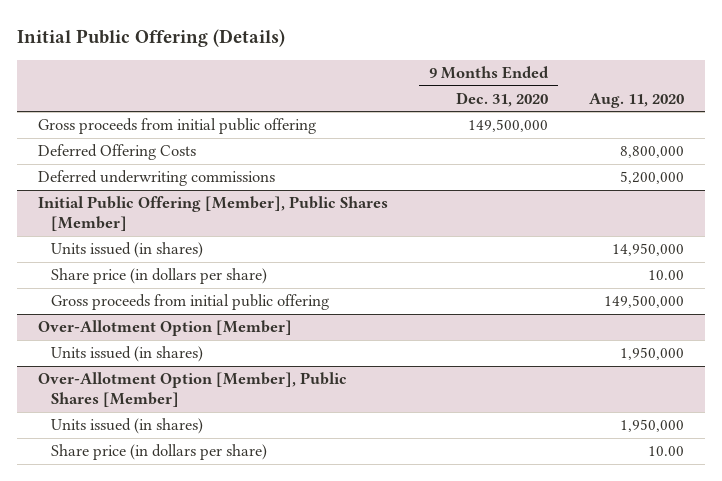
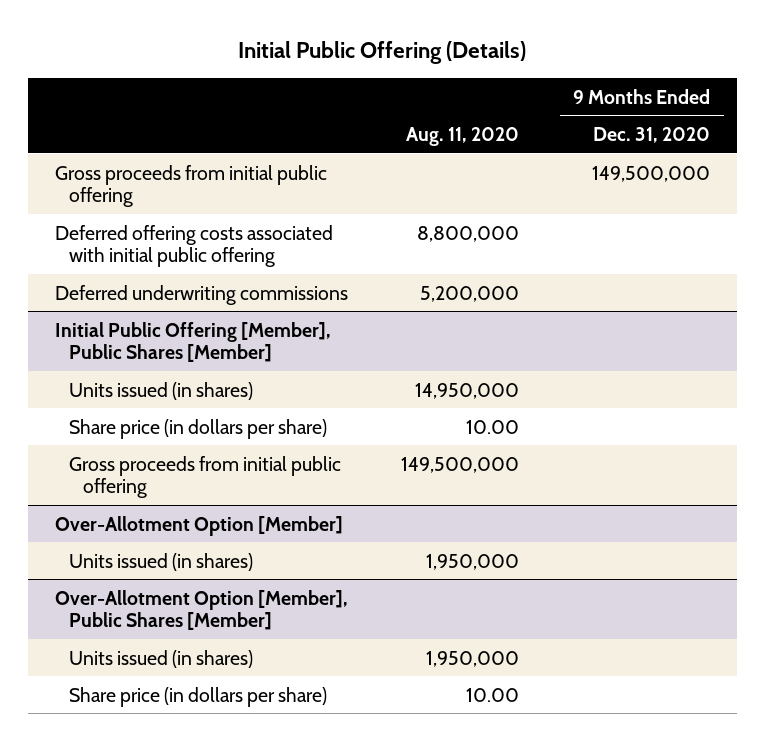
[37,144,196,161] Deferred Offering Costs -> [54,224,333,268] Deferred offering costs associated with initial public offering

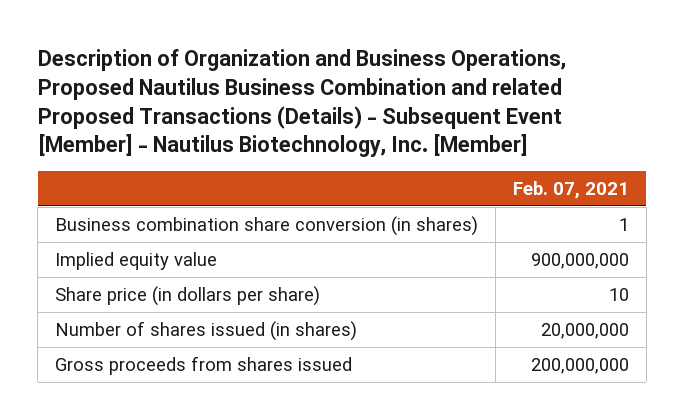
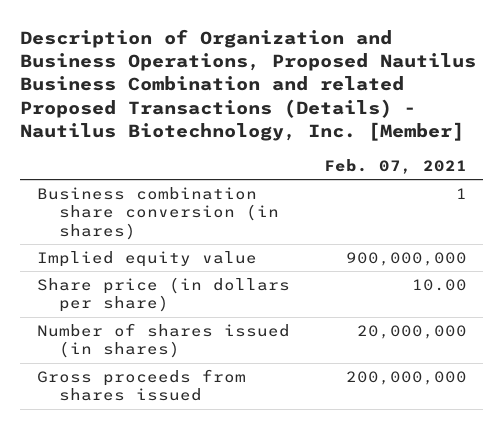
[37,49,566,158] Description of Organization and Business Operations, Proposed Nautilus Business Combination and related Proposed Transactions (Details) - Subsequent Event [Member] - Nautilus Biotechnology, Inc. [Member] -> [20,28,477,142] Description of Organization and Business Operations, Proposed Nautilus Business Combination and related Proposed Transactions (Details) - Nautilus Biotechnology, Inc. [Member]
[609,287,630,301] 10 -> [411,278,467,291] 10.00

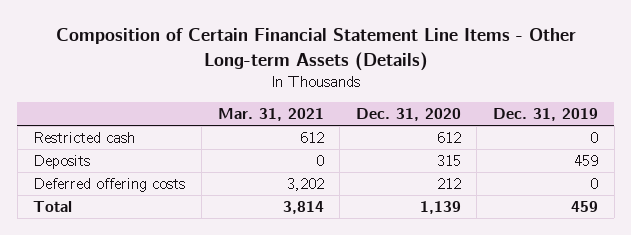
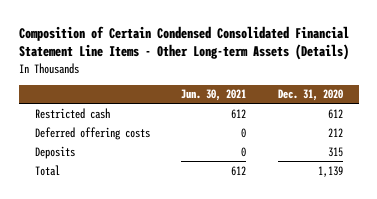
[55,28,576,71] Composition of Certain Financial Statement Line Items - Other Long-term Assets (Details) -> [18,25,349,61] Composition of Certain Condensed Consolidated Financial Statement Line Items - Other Long-term Assets (Details)
[217,108,324,122] Mar. 31, 2021 -> none
[493,108,599,122] Dec. 31, 2019 -> none
none -> [181,89,247,102] Jun. 30, 2021
[33,154,91,169] Deposits -> [34,145,75,159] Deposits

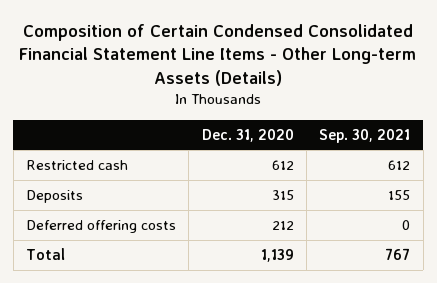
[181,89,247,102] Jun. 30, 2021 -> none
none -> [319,128,411,143] Sep. 30, 2021
[34,126,150,140] Deferred offering costs -> [26,220,177,234] Deferred offering costs

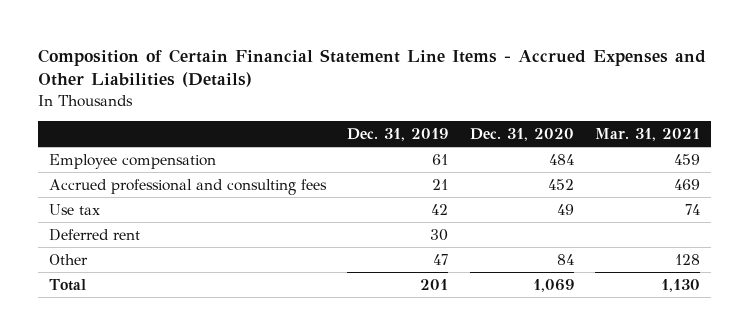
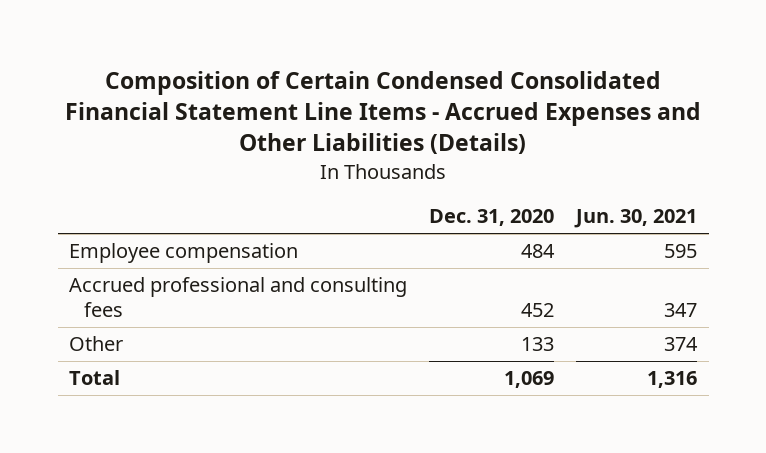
[37,48,706,88] Composition of Certain Financial Statement Line Items - Accrued Expenses and Other Liabilities (Details) -> [65,71,702,155] Composition of Certain Condensed Consolidated Financial Statement Line Items - Accrued Expenses and Other Liabilities (Details)
[347,127,449,141] Dec. 31, 2019 -> none
[595,127,701,141] Mar. 31, 2021 -> none
none -> [574,209,698,229] Jun. 30, 2021
[48,203,100,215] Use tax -> none
[48,228,140,241] Deferred rent -> none
[556,253,574,265] 84 -> [521,337,555,352] 133

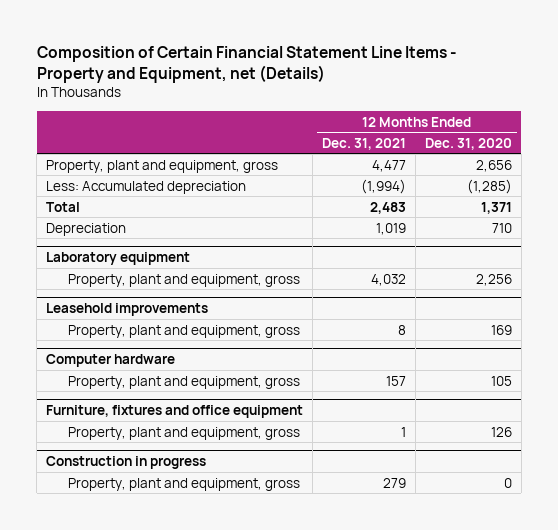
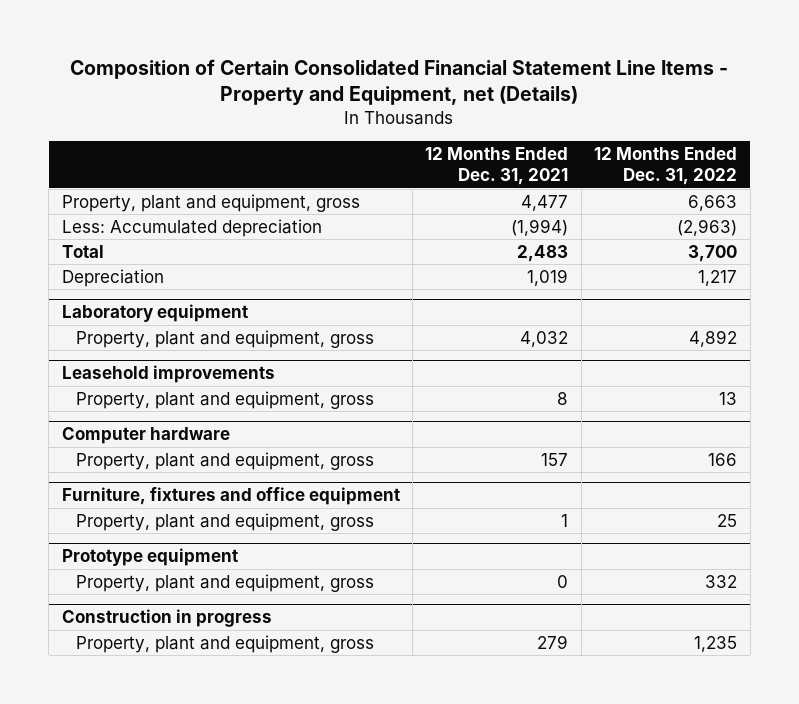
[36,45,457,83] Composition of Certain Financial Statement Line Items - Property and Equipment, net (Details) -> [70,58,729,106] Composition of Certain Consolidated Financial Statement Line Items - Property and Equipment, net (Details)
[424,137,512,150] Dec. 31, 2020 -> none
none -> [594,146,738,185] 12 Months Ended Dec. 31, 2022
none -> [61,548,238,567] Prototype equipment
none -> [75,573,374,592] Property, plant and equipment, gross

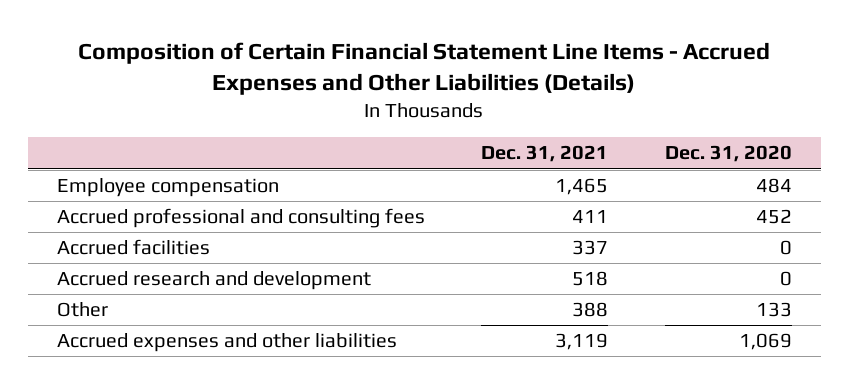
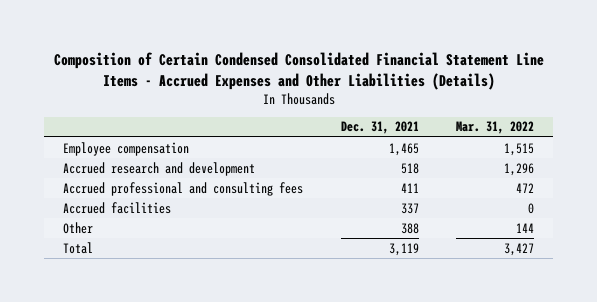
[78,42,771,96] Composition of Certain Financial Statement Line Items - Accrued Expenses and Other Liabilities (Details) -> [53,51,544,90] Composition of Certain Condensed Consolidated Financial Statement Line Items - Accrued Expenses and Other Liabilities (Details)
[665,145,793,163] Dec. 31, 2020 -> none
none -> [456,121,535,135] Mar. 31, 2022
[56,271,371,291] Accrued research and development -> [63,161,256,176] Accrued research and development
[56,333,397,353] Accrued expenses and other liabilities -> [63,241,94,254] Total

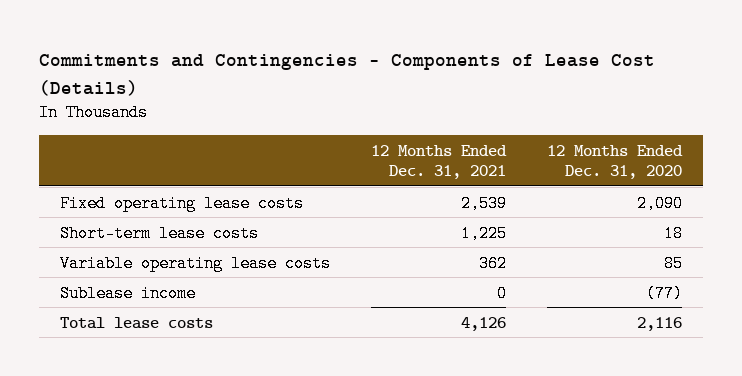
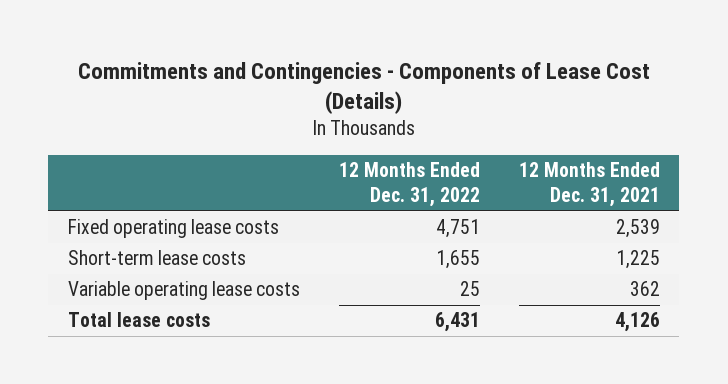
[547,144,684,180] 12 Months Ended Dec. 31, 2020 -> none
none -> [338,162,480,208] 12 Months Ended Dec. 31, 2022
[59,284,196,302] Sublease income -> none

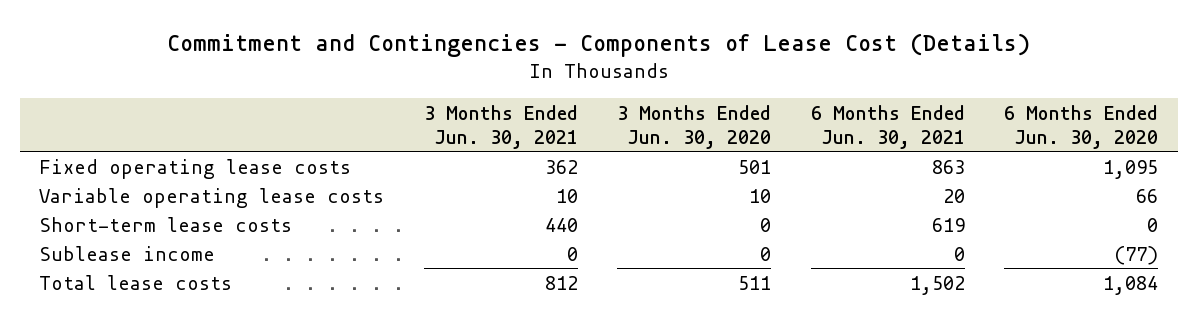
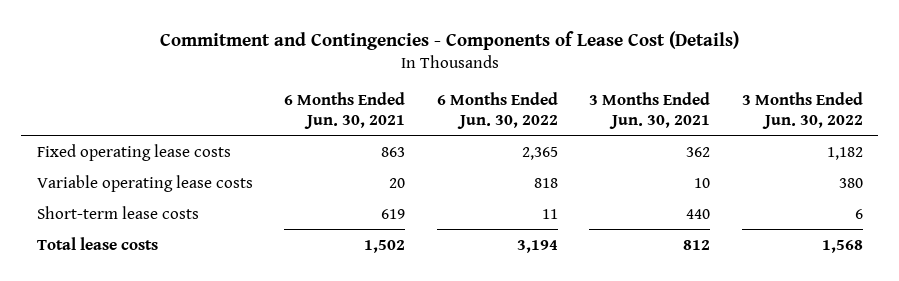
[617,104,772,149] 3 Months Ended Jun. 30, 2020 -> none
[1003,104,1158,149] 6 Months Ended Jun. 30, 2020 -> none
none -> [436,92,558,129] 6 Months Ended Jun. 30, 2022
none -> [741,92,863,129] 3 Months Ended Jun. 30, 2022
[39,245,216,261] Sublease income -> none

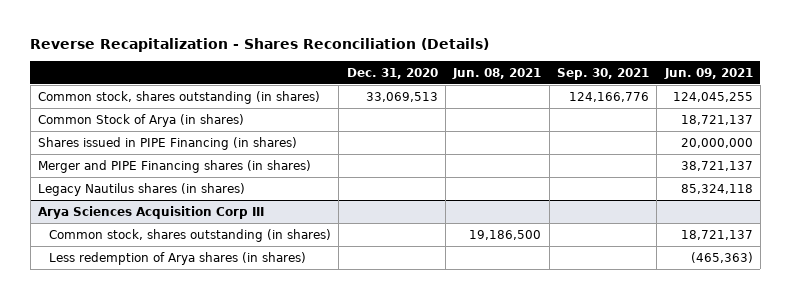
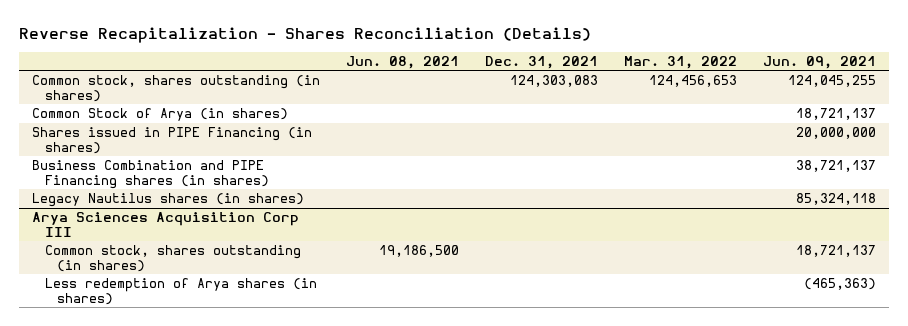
[346,67,438,79] Dec. 31, 2020 -> none
[556,67,649,80] Sep. 30, 2021 -> none
none -> [485,55,599,69] Dec. 31, 2021
none -> [624,55,738,69] Mar. 31, 2022
[38,159,312,173] Merger and PIPE Financing shares (in shares) -> [32,160,269,189] Business Combination and PIPE Financing shares (in shares)

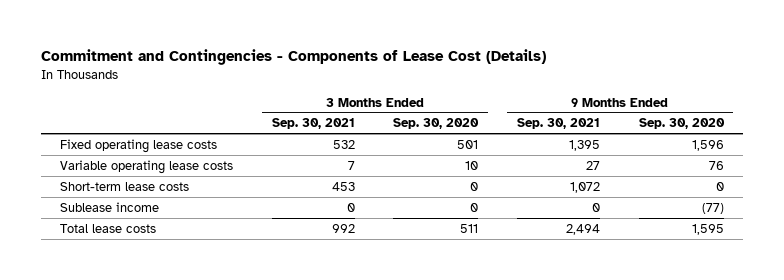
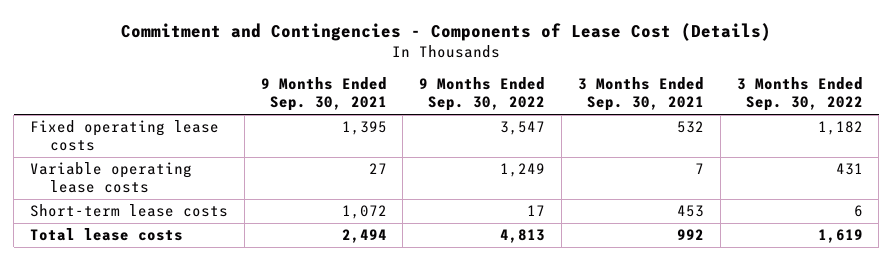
[393,118,480,130] Sep. 30, 2020 -> none
[638,118,725,130] Sep. 30, 2020 -> none
none -> [419,77,546,112] 9 Months Ended Sep. 30, 2022
none -> [736,77,863,112] 3 Months Ended Sep. 30, 2022
[60,201,160,212] Sublease income -> none

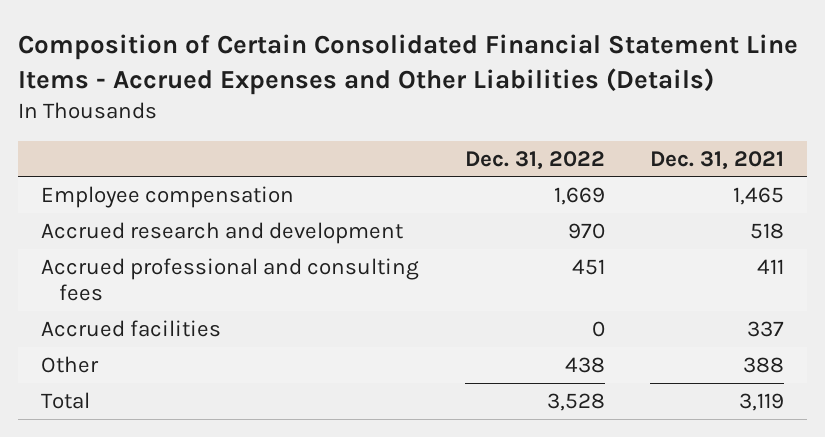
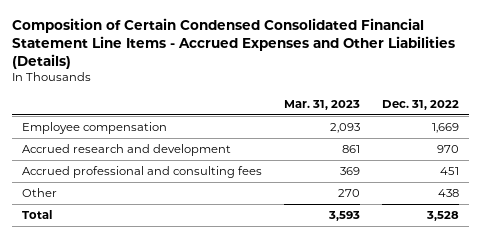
[18,34,799,95] Composition of Certain Consolidated Financial Statement Line Items - Accrued Expenses and Other Liabilities (Details) -> [11,17,455,69] Composition of Certain Condensed Consolidated Financial Statement Line Items - Accrued Expenses and Other Liabilities (Details)
[650,150,785,170] Dec. 31, 2021 -> none
none -> [284,99,361,110] Mar. 31, 2023
[41,319,222,337] Accrued facilities -> none

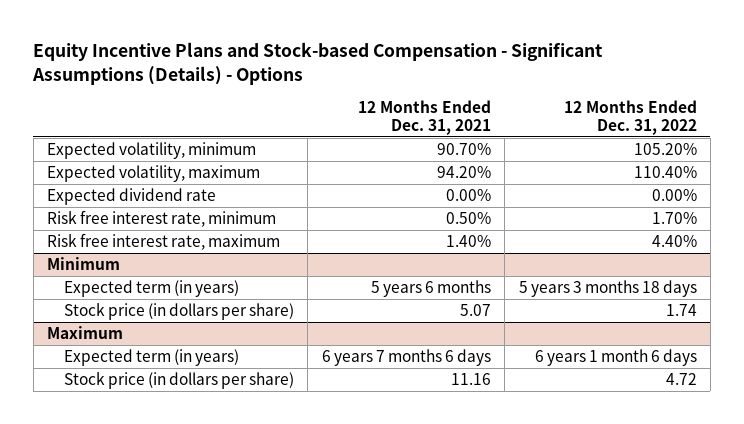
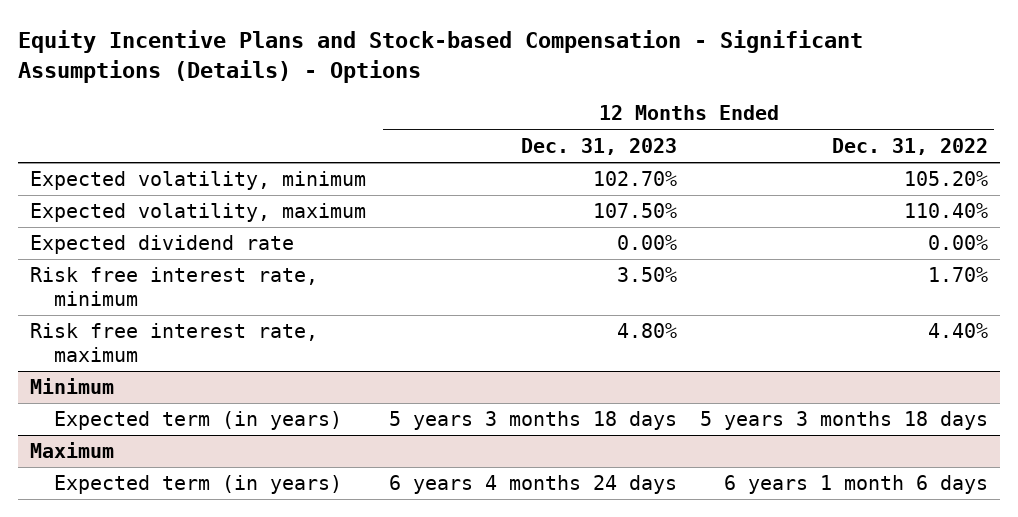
[357,100,491,136] 12 Months Ended Dec. 31, 2021 -> none
none -> [521,137,678,155] Dec. 31, 2023
[64,302,295,320] Stock price (in dollars per share) -> none
[64,371,295,389] Stock price (in dollars per share) -> none

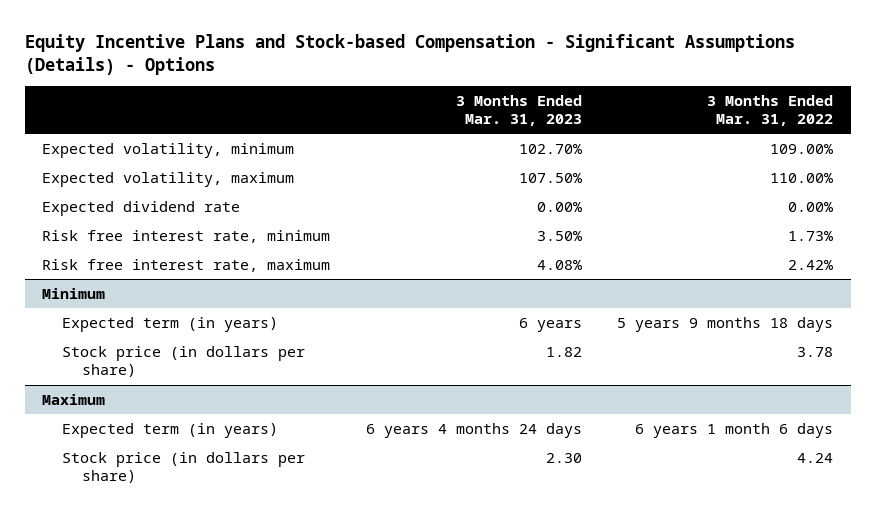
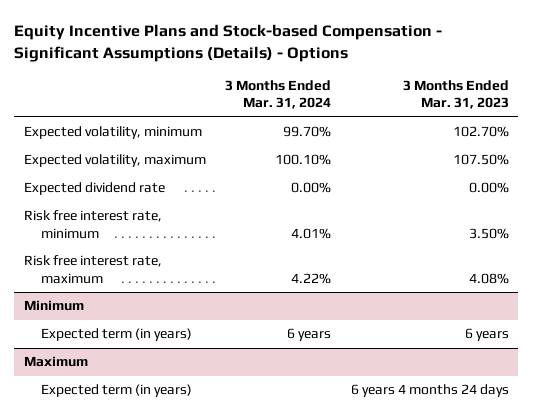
[707,94,834,127] 3 Months Ended Mar. 31, 2022 -> none
none -> [225,79,332,110] 3 Months Ended Mar. 31, 2024
[62,345,306,378] Stock price (in dollars per share) -> none
[62,451,306,484] Stock price (in dollars per share) -> none

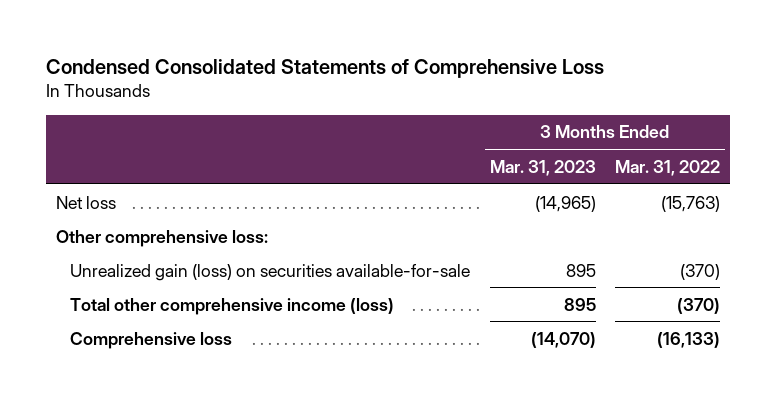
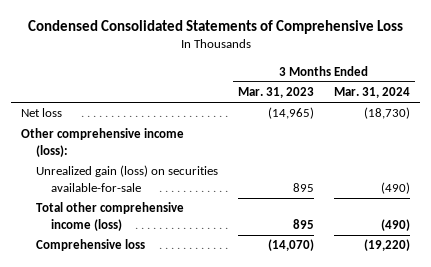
[615,159,721,176] Mar. 31, 2022 -> none
none -> [333,87,410,99] Mar. 31, 2024
[56,229,269,247] Other comprehensive loss: -> [21,128,185,157] Other comprehensive income (loss):

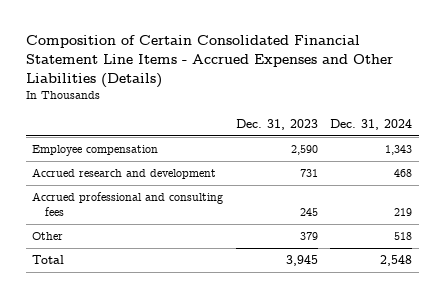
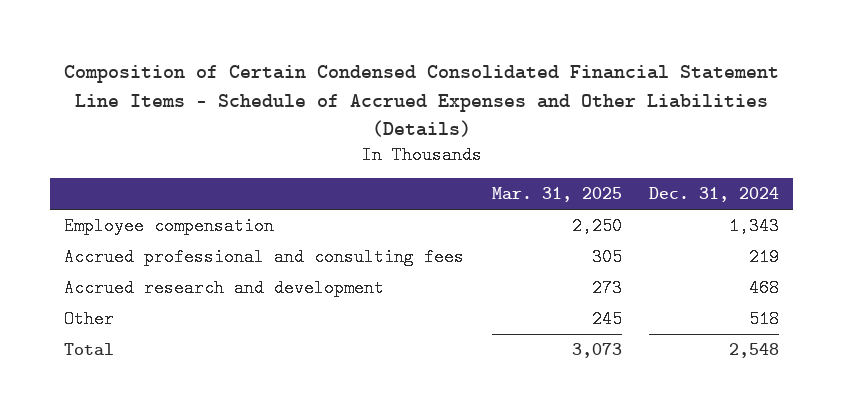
[26,35,394,88] Composition of Certain Consolidated Financial Statement Line Items - Accrued Expenses and Other Liabilities (Details) -> [63,65,779,138] Composition of Certain Condensed Consolidated Financial Statement Line Items - Schedule of Accrued Expenses and Other Liabilities (Details)
[235,118,318,130] Dec. 31, 2023 -> none
none -> [491,187,622,203] Mar. 31, 2025
[32,168,217,180] Accrued research and development -> [63,279,384,298] Accrued research and development

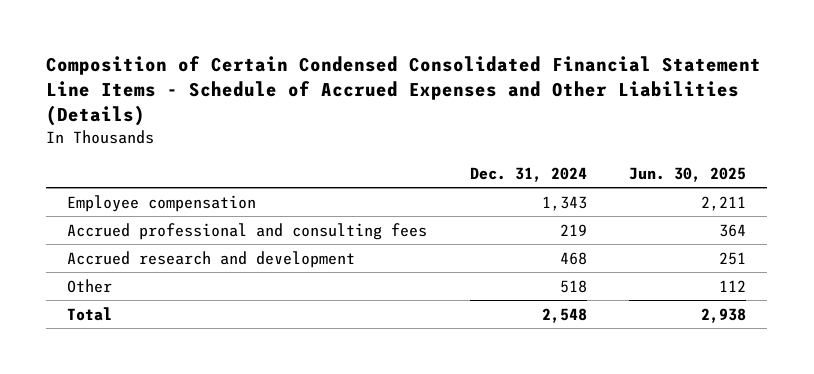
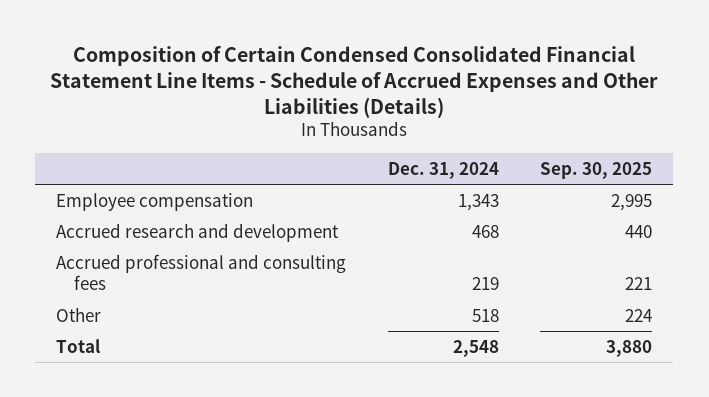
[629,166,747,182] Jun. 30, 2025 -> none
none -> [540,161,653,179] Sep. 30, 2025
[67,222,428,240] Accrued professional and consulting fees -> [56,253,347,291] Accrued professional and consulting fees

